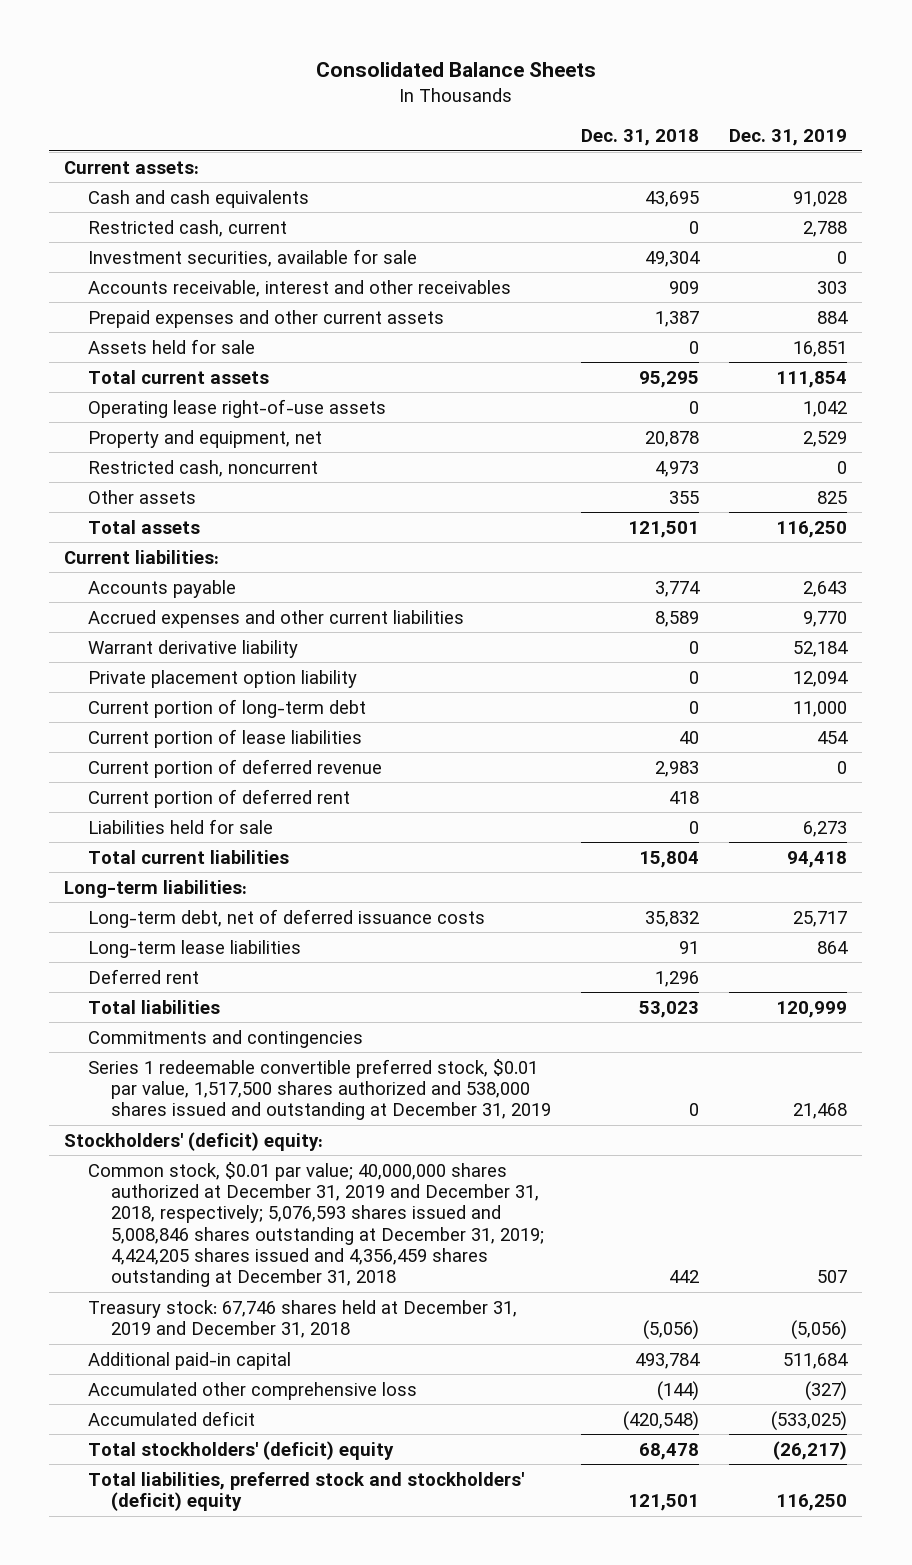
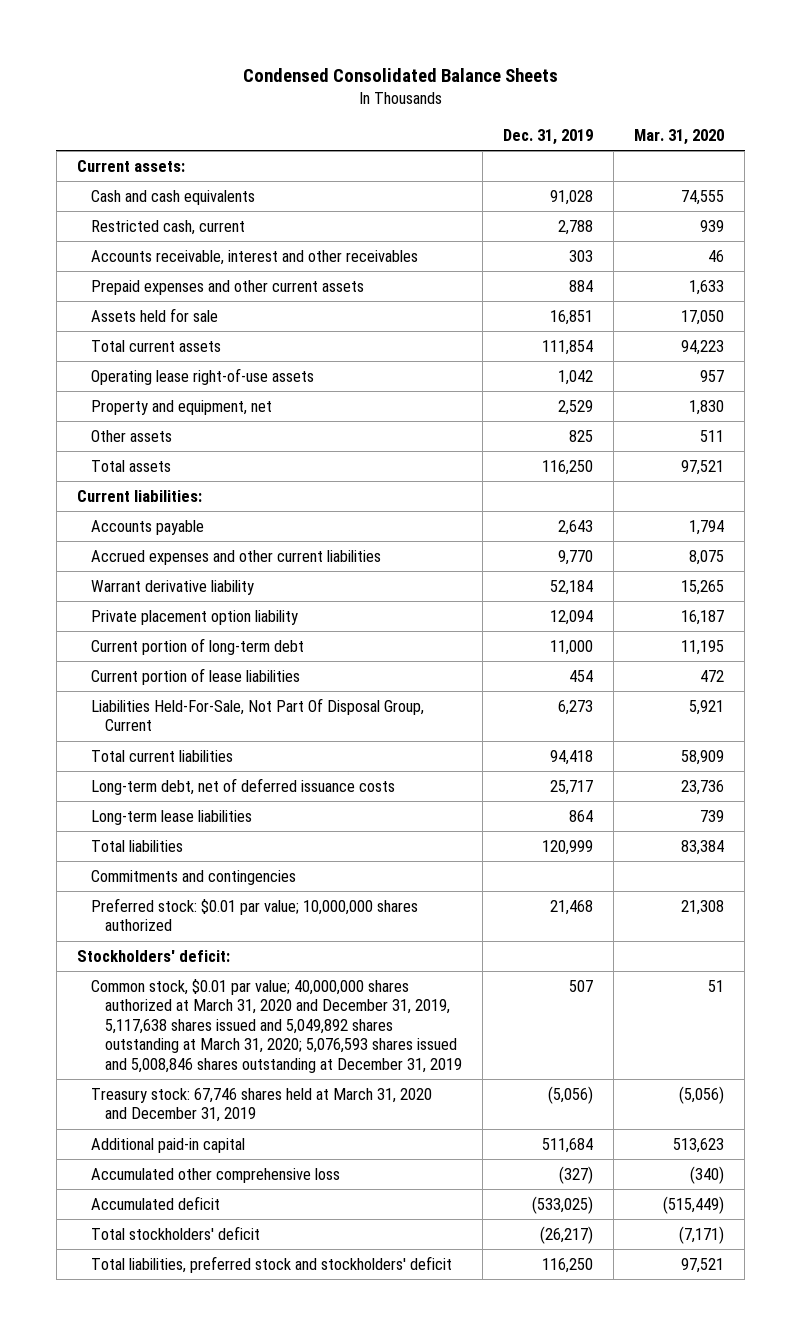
[315,62,596,78] Consolidated Balance Sheets -> [242,67,558,82] Condensed Consolidated Balance Sheets
[581,129,700,147] Dec. 31, 2018 -> none
none -> [634,128,725,145] Mar. 31, 2020
[87,248,417,267] Investment securities, available for sale -> none
[87,459,318,477] Restricted cash, noncurrent -> none
[87,758,382,778] Current portion of deferred revenue -> none
[87,788,350,808] Current portion of deferred rent -> none
[87,818,273,834] Liabilities held for sale -> [90,697,424,732] Liabilities Held-For-Sale, Not Part Of Disposal Group, Current
[64,879,248,898] Long-term liabilities: -> none
[87,968,199,984] Deferred rent -> none
[87,1058,552,1121] Series 1 redeemable convertible preferred stock, $0.01 par value, 1,517,500 shares authorized and 538,000 shares issued and outstanding at December 31, 2019 -> [90,897,418,932] Preferred stock: $0.01 par value; 10,000,000 shares authorized
[64,1131,324,1151] Stockholders' (deficit) equity: -> [76,949,230,962] Stockholders' deficit:
[87,1161,545,1288] Common stock, $0.01 par value; 40,000,000 shares authorized at December 31, 2019 and December 31, 2018, respectively; 5,076,593 shares issued and 5,008,846 shares outstanding at December 31, 2019; 4,424,205 shares issued and 4,356,459 shares outstanding at December 31, 2018 -> [90,978,462,1073] Common stock, $0.01 par value; 40,000,000 shares authorized at March 31, 2020 and December 31, 2019, 5,117,638 shares issued and 5,049,892 shares outstanding at March 31, 2020; 5,076,593 shares issued and 5,008,846 shares outstanding at December 31, 2019
[87,1299,517,1339] Treasury stock: 67,746 shares held at December 31, 2019 and December 31, 2018 -> [90,1087,432,1123] Treasury stock: 67,746 shares held at March 31, 2020 and December 31, 2019
[87,1440,394,1460] Total stockholders' (deficit) equity -> [90,1225,260,1240] Total stockholders' deficit
[87,1471,524,1512] Total liabilities, preferred stock and stockholders' (deficit) equity -> [90,1255,452,1273] Total liabilities, preferred stock and stockholders' deficit

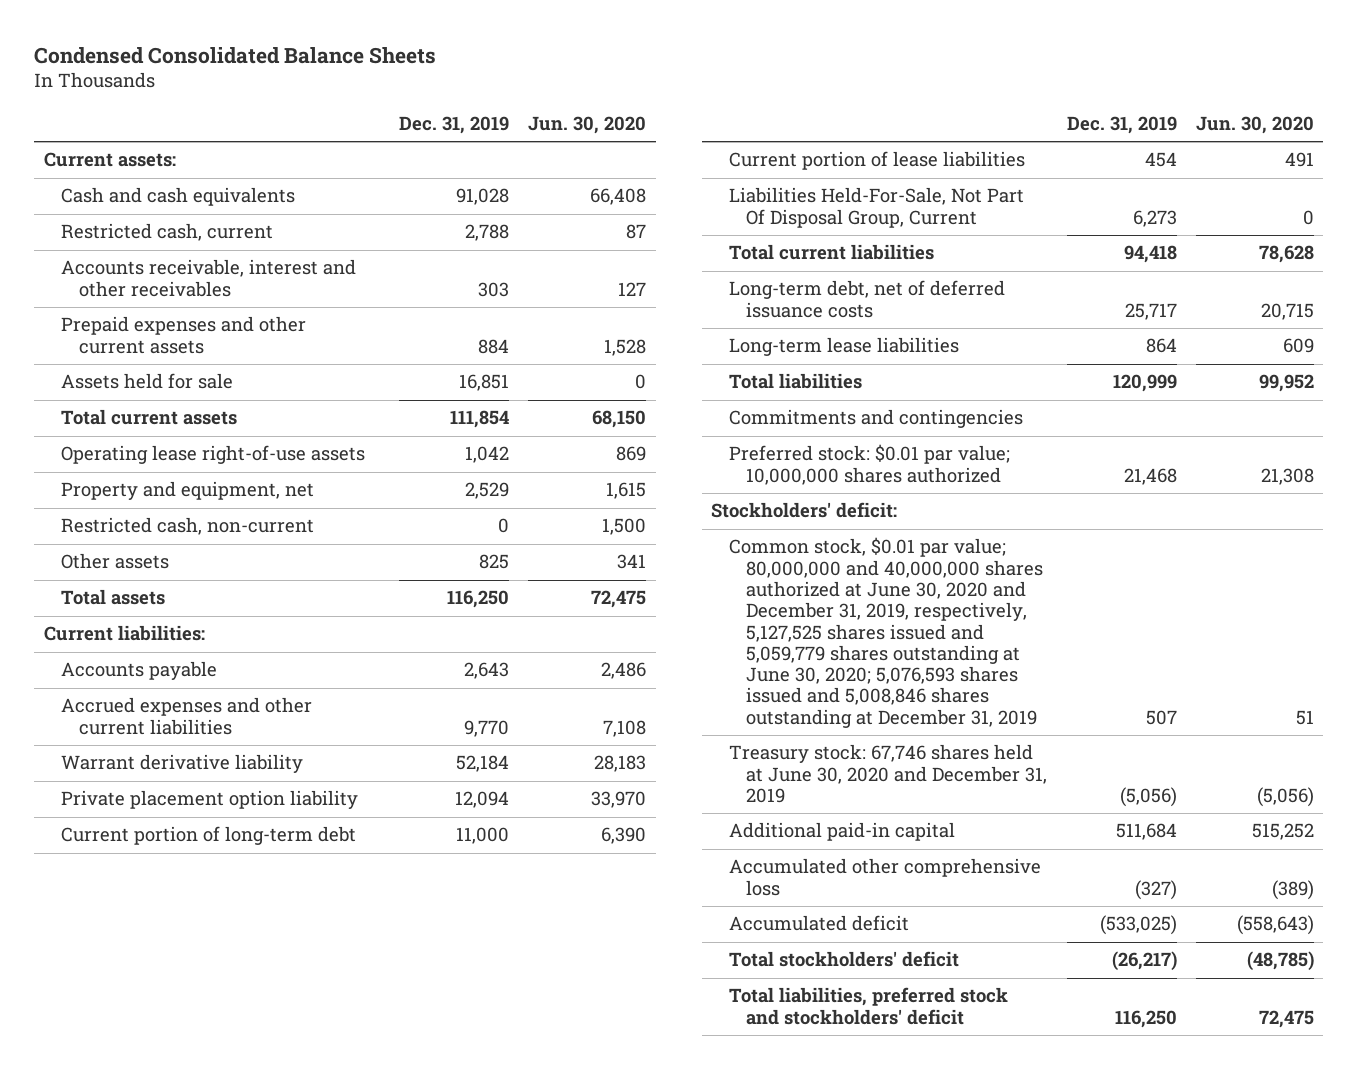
[634,128,725,145] Mar. 31, 2020 -> none
none -> [528,116,647,135] Jun. 30, 2020
none -> [61,517,315,536] Restricted cash, non-current
[90,978,462,1073] Common stock, $0.01 par value; 40,000,000 shares authorized at March 31, 2020 and December 31, 2019, 5,117,638 shares issued and 5,049,892 shares outstanding at March 31, 2020; 5,076,593 shares issued and 5,008,846 shares outstanding at December 31, 2019 -> [728,537,1044,728] Common stock, $0.01 par value; 80,000,000 and 40,000,000 shares authorized at June 30, 2020 and December 31, 2019, respectively, 5,127,525 shares issued and 5,059,779 shares outstanding at June 30, 2020; 5,076,593 shares issued and 5,008,846 shares outstanding at December 31, 2019
[90,1087,432,1123] Treasury stock: 67,746 shares held at March 31, 2020 and December 31, 2019 -> [728,744,1048,803] Treasury stock: 67,746 shares held at June 30, 2020 and December 31, 2019

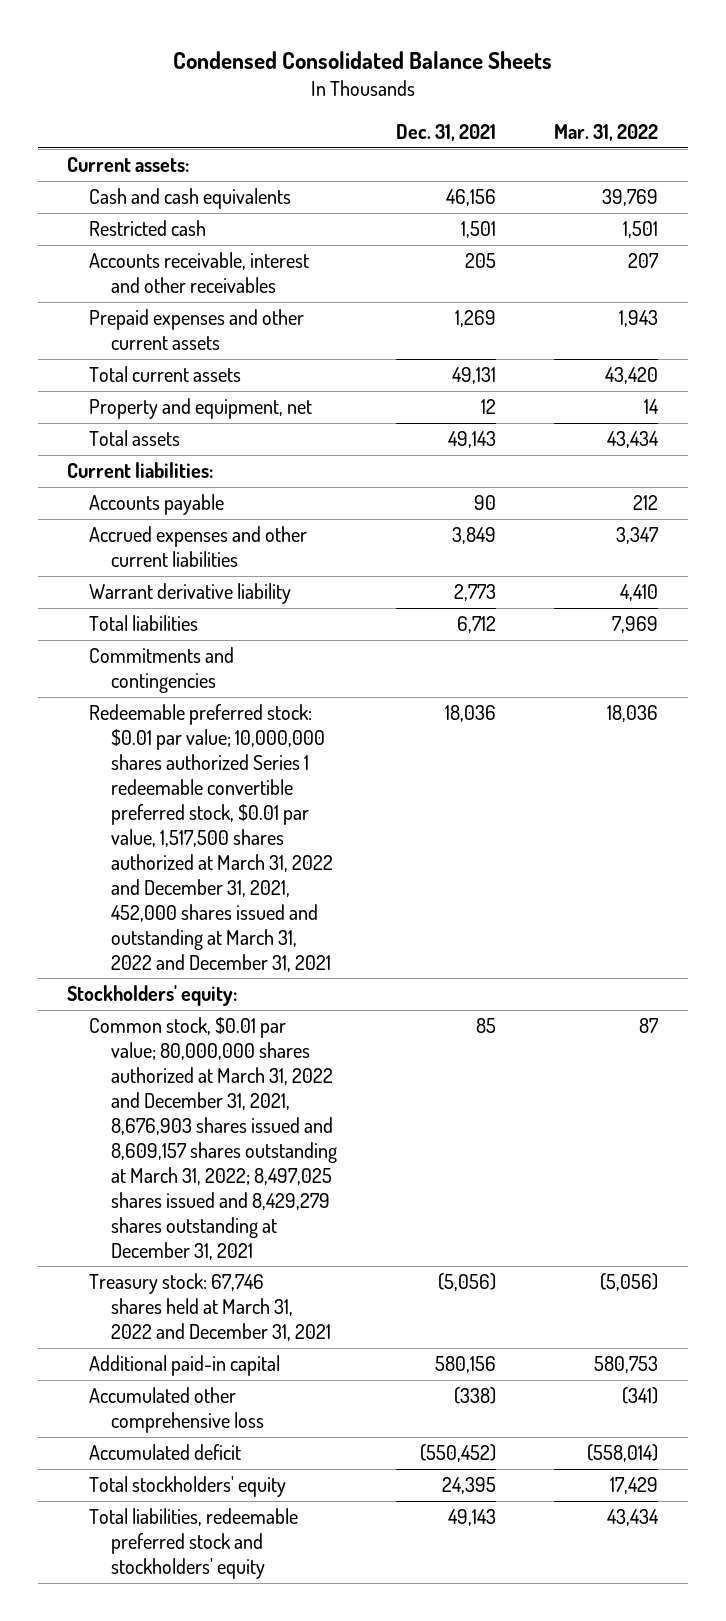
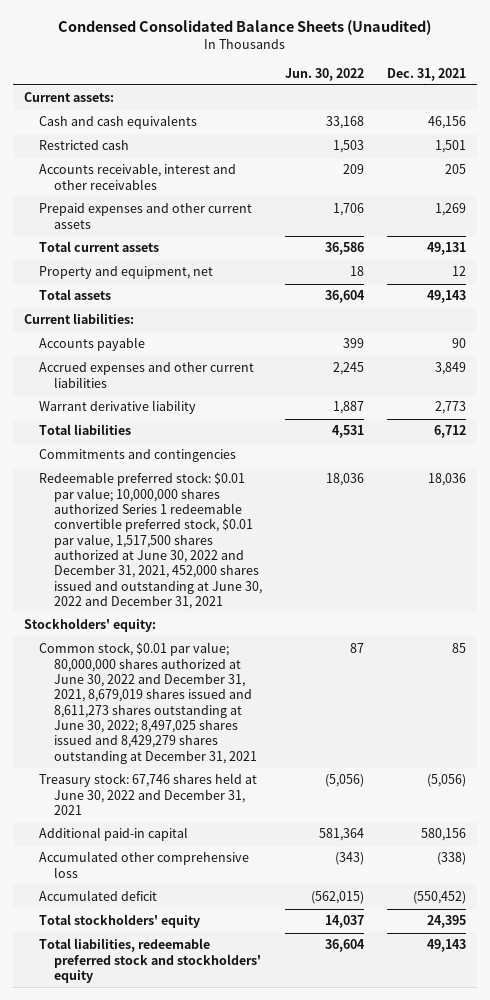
[172,51,552,70] Condensed Consolidated Balance Sheets -> [57,19,431,35] Condensed Consolidated Balance Sheets (Unaudited)
[554,124,659,142] Mar. 31, 2022 -> none
none -> [284,67,364,81] Jun. 30, 2022
[89,704,333,972] Redeemable preferred stock: $0.01 par value; 10,000,000 shares authorized Series 1 redeemable convertible preferred stock, $0.01 par value, 1,517,500 shares authorized at March 31, 2022 and December 31, 2021, 452,000 shares issued and outstanding at March 31, 2022 and December 31, 2021 -> [38,472,262,609] Redeemable preferred stock: $0.01 par value; 10,000,000 shares authorized Series 1 redeemable convertible preferred stock, $0.01 par value, 1,517,500 shares authorized at June 30, 2022 and December 31, 2021, 452,000 shares issued and outstanding at June 30, 2022 and December 31, 2021
[89,1017,337,1260] Common stock, $0.01 par value; 80,000,000 shares authorized at March 31, 2022 and December 31, 2021, 8,676,903 shares issued and 8,609,157 shares outstanding at March 31, 2022; 8,497,025 shares issued and 8,429,279 shares outstanding at December 31, 2021 -> [38,642,257,764] Common stock, $0.01 par value; 80,000,000 shares authorized at June 30, 2022 and December 31, 2021, 8,679,019 shares issued and 8,611,273 shares outstanding at June 30, 2022; 8,497,025 shares issued and 8,429,279 shares outstanding at December 31, 2021
[89,1273,331,1342] Treasury stock: 67,746 shares held at March 31, 2022 and December 31, 2021 -> [38,773,257,816] Treasury stock: 67,746 shares held at June 30, 2022 and December 31, 2021

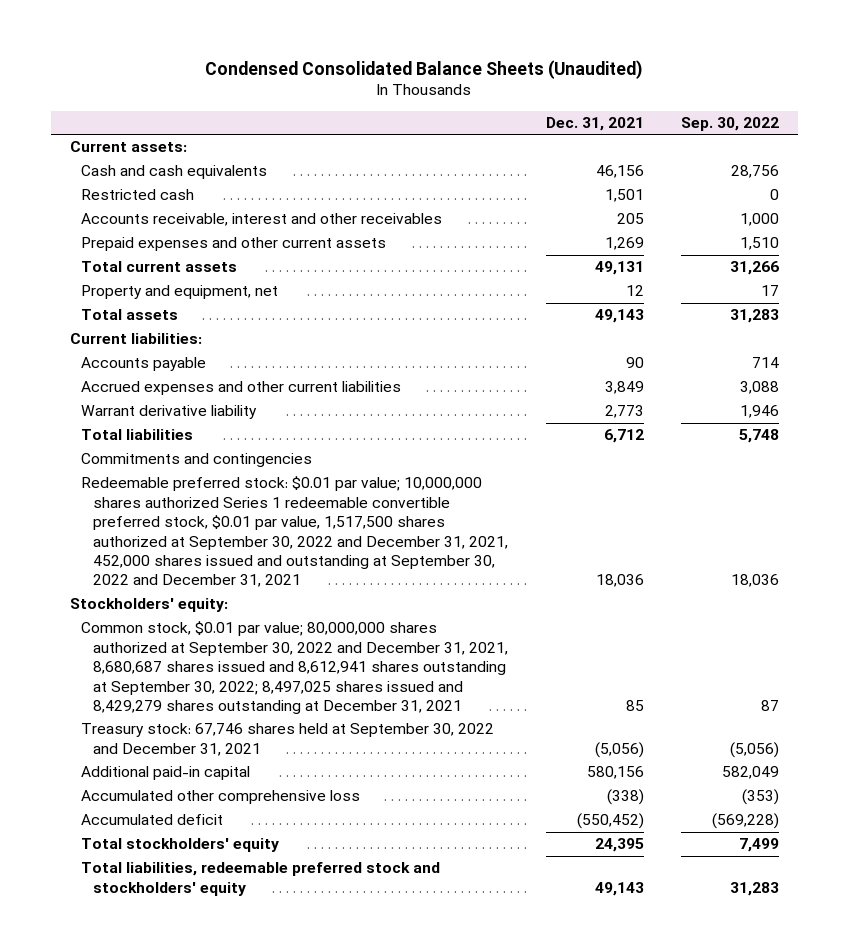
[284,67,364,81] Jun. 30, 2022 -> none
none -> [680,116,779,131] Sep. 30, 2022
[38,472,262,609] Redeemable preferred stock: $0.01 par value; 10,000,000 shares authorized Series 1 redeemable convertible preferred stock, $0.01 par value, 1,517,500 shares authorized at June 30, 2022 and December 31, 2021, 452,000 shares issued and outstanding at June 30, 2022 and December 31, 2021 -> [81,476,509,588] Redeemable preferred stock: $0.01 par value; 10,000,000 shares authorized Series 1 redeemable convertible preferred stock, $0.01 par value, 1,517,500 shares authorized at September 30, 2022 and December 31, 2021, 452,000 shares issued and outstanding at September 30, 2022 and December 31, 2021
[38,642,257,764] Common stock, $0.01 par value; 80,000,000 shares authorized at June 30, 2022 and December 31, 2021, 8,679,019 shares issued and 8,611,273 shares outstanding at June 30, 2022; 8,497,025 shares issued and 8,429,279 shares outstanding at December 31, 2021 -> [81,621,509,714] Common stock, $0.01 par value; 80,000,000 shares authorized at September 30, 2022 and December 31, 2021, 8,680,687 shares issued and 8,612,941 shares outstanding at September 30, 2022; 8,497,025 shares issued and 8,429,279 shares outstanding at December 31, 2021
[38,773,257,816] Treasury stock: 67,746 shares held at June 30, 2022 and December 31, 2021 -> [81,723,495,756] Treasury stock: 67,746 shares held at September 30, 2022 and December 31, 2021

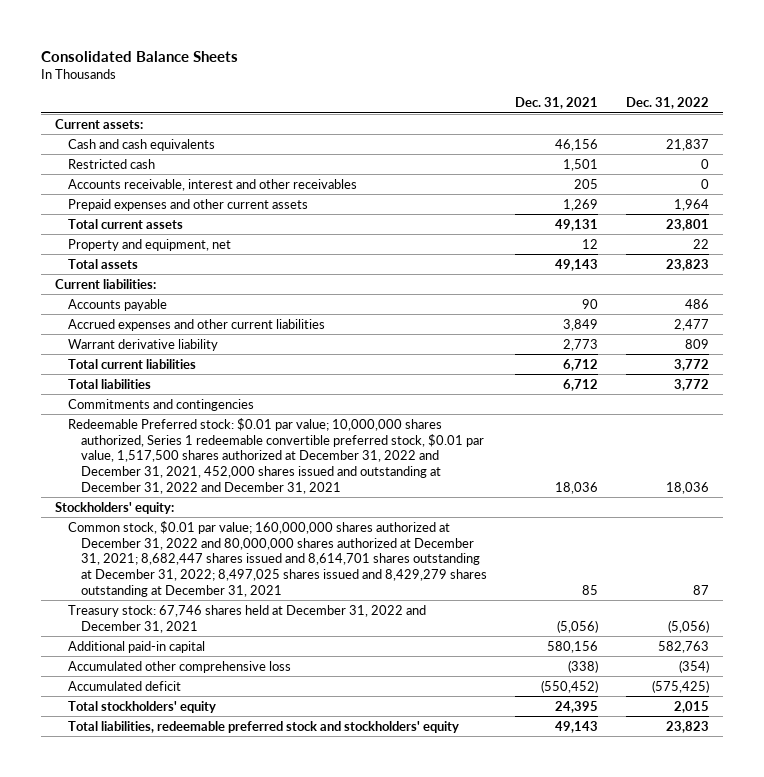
[205,59,644,79] Condensed Consolidated Balance Sheets (Unaudited) -> [41,50,239,62] Consolidated Balance Sheets
[680,116,779,131] Sep. 30, 2022 -> none
none -> [625,97,709,110] Dec. 31, 2022
none -> [68,358,197,369] Total current liabilities
[81,476,509,588] Redeemable preferred stock: $0.01 par value; 10,000,000 shares authorized Series 1 redeemable convertible preferred stock, $0.01 par value, 1,517,500 shares authorized at September 30, 2022 and December 31, 2021, 452,000 shares issued and outstanding at September 30, 2022 and December 31, 2021 -> [68,417,484,494] Redeemable Preferred stock: $0.01 par value; 10,000,000 shares authorized, Series 1 redeemable convertible preferred stock, $0.01 par value, 1,517,500 shares authorized at December 31, 2022 and December 31, 2021, 452,000 shares issued and outstanding at December 31, 2022 and December 31, 2021
[81,621,509,714] Common stock, $0.01 par value; 80,000,000 shares authorized at September 30, 2022 and December 31, 2021, 8,680,687 shares issued and 8,612,941 shares outstanding at September 30, 2022; 8,497,025 shares issued and 8,429,279 shares outstanding at December 31, 2021 -> [68,520,487,597] Common stock, $0.01 par value; 160,000,000 shares authorized at December 31, 2022 and 80,000,000 shares authorized at December 31, 2021; 8,682,447 shares issued and 8,614,701 shares outstanding at December 31, 2022; 8,497,025 shares issued and 8,429,279 shares outstanding at December 31, 2021
[81,723,495,756] Treasury stock: 67,746 shares held at September 30, 2022 and December 31, 2021 -> [68,604,427,633] Treasury stock: 67,746 shares held at December 31, 2022 and December 31, 2021

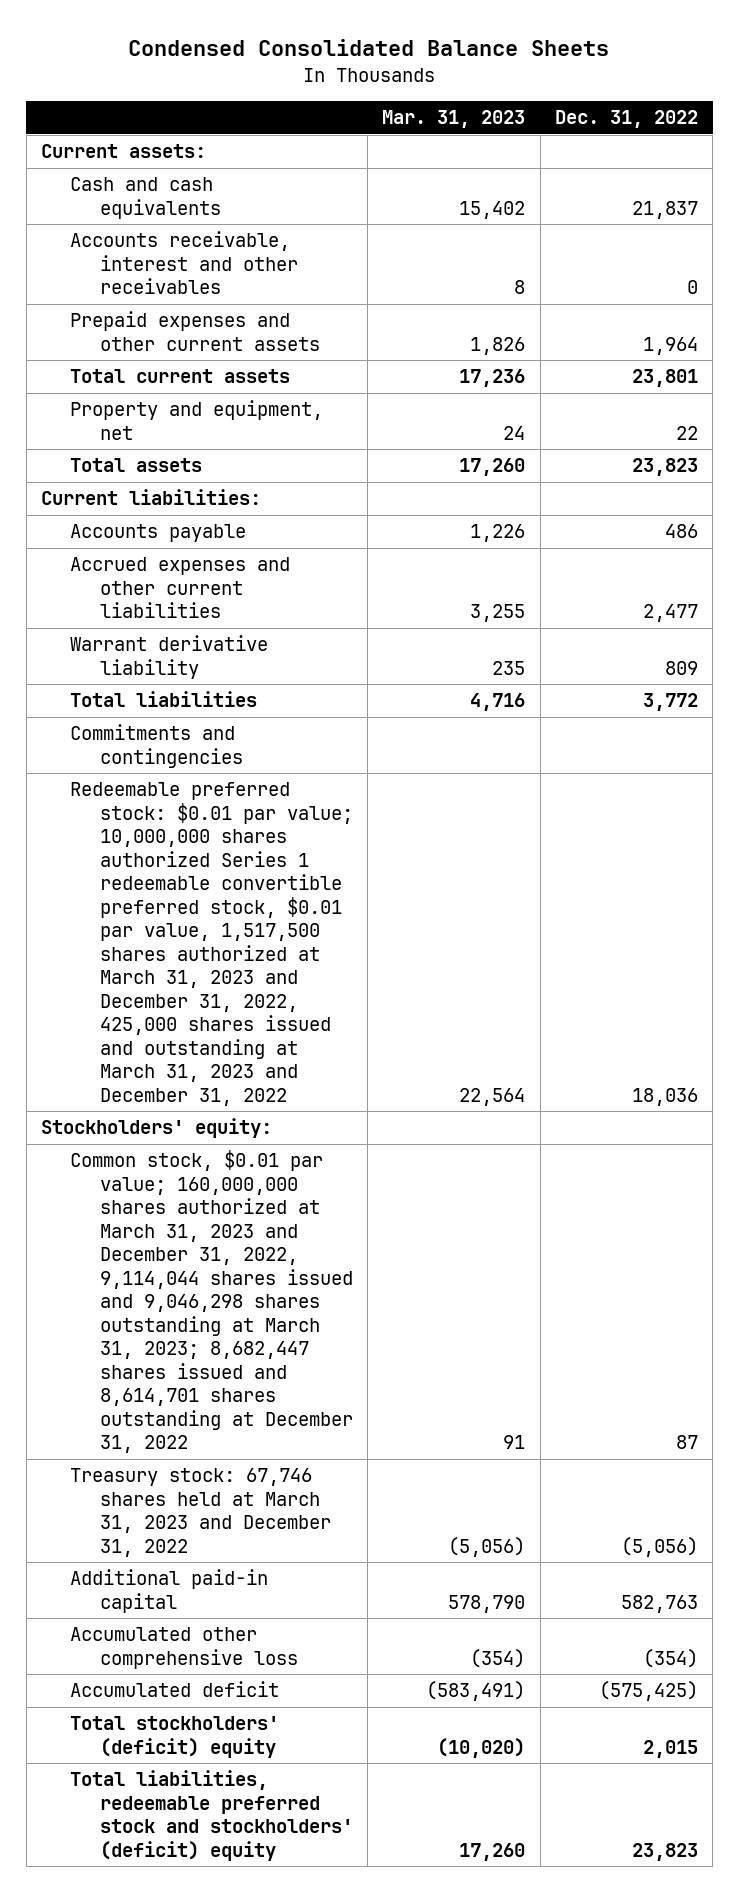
[41,50,239,62] Consolidated Balance Sheets -> [128,38,610,56] Condensed Consolidated Balance Sheets
[514,97,598,110] Dec. 31, 2021 -> none
none -> [382,110,526,129] Mar. 31, 2023
[68,158,156,169] Restricted cash -> none
[68,358,197,369] Total current liabilities -> none
[68,417,484,494] Redeemable Preferred stock: $0.01 par value; 10,000,000 shares authorized, Series 1 redeemable convertible preferred stock, $0.01 par value, 1,517,500 shares authorized at December 31, 2022 and December 31, 2021, 452,000 shares issued and outstanding at December 31, 2022 and December 31, 2021 -> [70,782,353,1106] Redeemable preferred stock: $0.01 par value; 10,000,000 shares authorized Series 1 redeemable convertible preferred stock, $0.01 par value, 1,517,500 shares authorized at March 31, 2023 and December 31, 2022, 425,000 shares issued and outstanding at March 31, 2023 and December 31, 2022
[68,520,487,597] Common stock, $0.01 par value; 160,000,000 shares authorized at December 31, 2022 and 80,000,000 shares authorized at December 31, 2021; 8,682,447 shares issued and 8,614,701 shares outstanding at December 31, 2022; 8,497,025 shares issued and 8,429,279 shares outstanding at December 31, 2021 -> [70,1150,353,1454] Common stock, $0.01 par value; 160,000,000 shares authorized at March 31, 2023 and December 31, 2022, 9,114,044 shares issued and 9,046,298 shares outstanding at March 31, 2023; 8,682,447 shares issued and 8,614,701 shares outstanding at December 31, 2022
[68,604,427,633] Treasury stock: 67,746 shares held at December 31, 2022 and December 31, 2021 -> [70,1468,331,1557] Treasury stock: 67,746 shares held at March 31, 2023 and December 31, 2022
[68,700,217,713] Total stockholders' equity -> [70,1716,280,1758] Total stockholders' (deficit) equity
[68,720,460,733] Total liabilities, redeemable preferred stock and stockholders' equity -> [70,1770,353,1861] Total liabilities, redeemable preferred stock and stockholders' (deficit) equity

